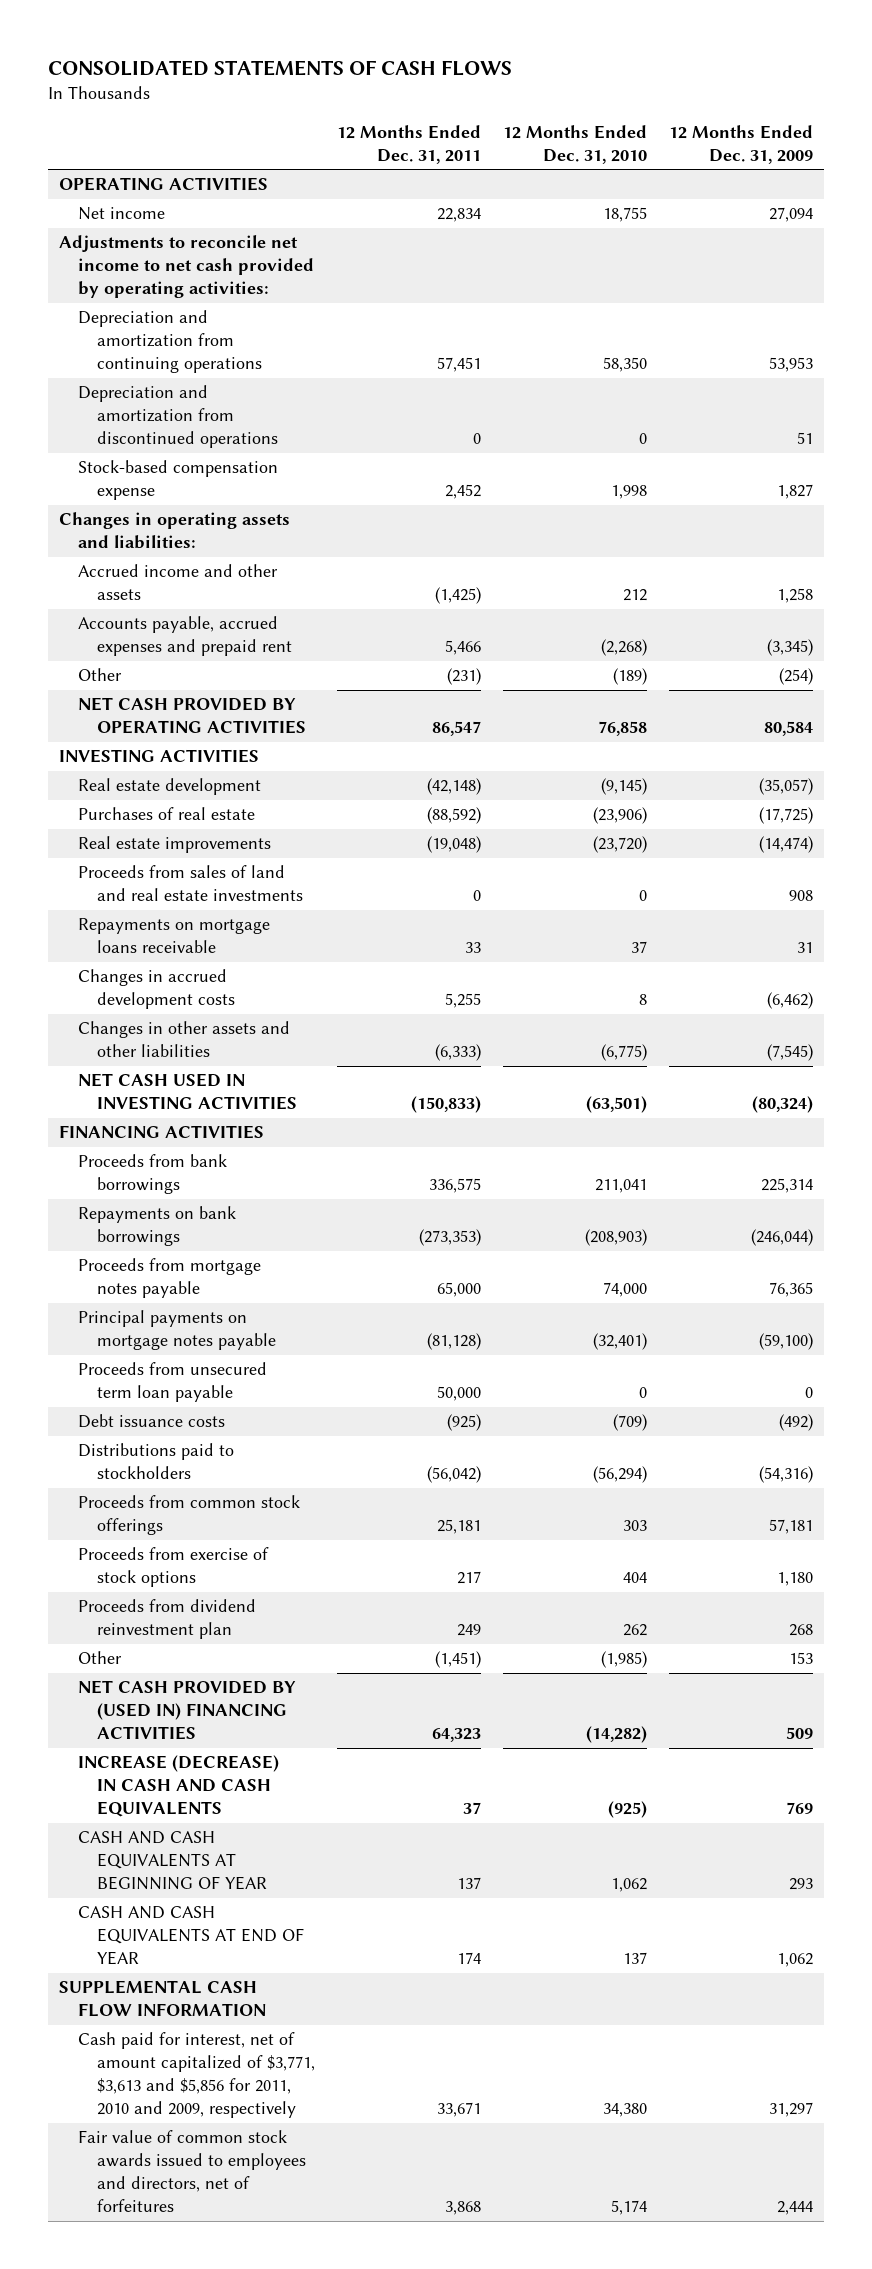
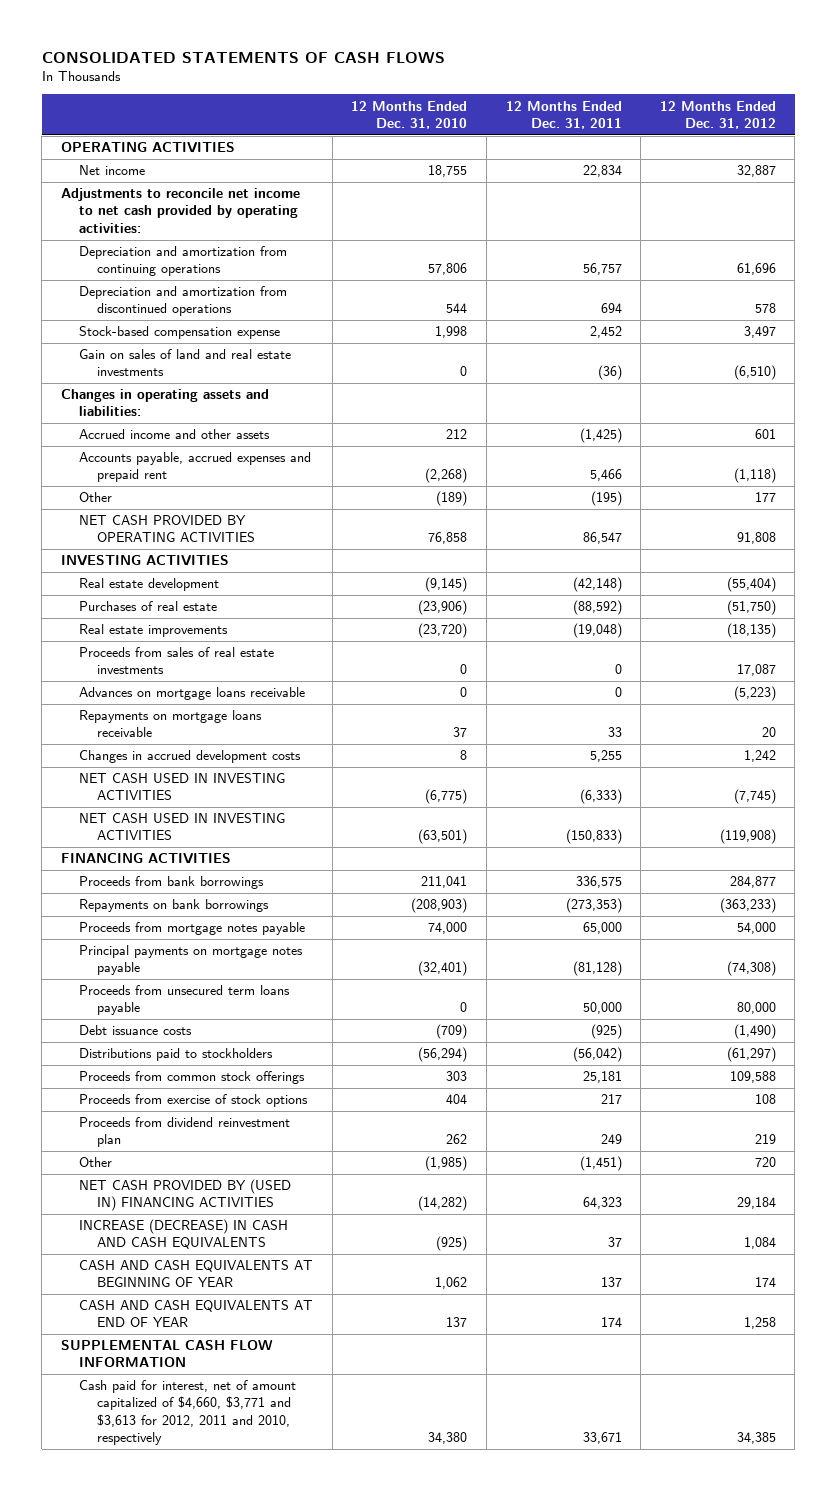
[669,124,814,164] 12 Months Ended Dec. 31, 2009 -> none
none -> [659,100,776,129] 12 Months Ended Dec. 31, 2012
[437,357,482,373] 57,451 -> [582,263,622,276] 56,757
[603,357,648,373] 58,350 -> [428,263,468,276] 57,806
[473,433,482,445] 0 -> [600,303,622,314] 694
[639,433,648,445] 0 -> [446,303,468,314] 544
none -> [78,349,291,377] Gain on sales of land and real estate investments
[447,668,482,686] (231) -> [590,491,622,507] (195)
[77,865,304,902] Proceeds from sales of land and real estate investments -> [78,647,274,675] Proceeds from sales of real estate investments
none -> [78,687,305,701] Advances on mortgage loans receivable
[77,1021,290,1058] Changes in other assets and other liabilities -> [78,773,285,801] NET CASH USED IN INVESTING ACTIVITIES
[77,1362,267,1403] Proceeds from unsecured term loan payable -> [78,985,290,1016] Proceeds from unsecured term loans payable
[77,2130,307,2212] Fair value of common stock awards issued to employees and directors, net of forfeitures -> none
[77,2032,316,2118] Cash paid for interest, net of amount capitalized of $3,771, $3,613 and $5,856 for 2011, 2010 and 2009, respectively -> [78,1380,296,1445] Cash paid for interest, net of amount capitalized of $4,660, $3,771 and $3,613 for 2012, 2011 and 2010, respectively

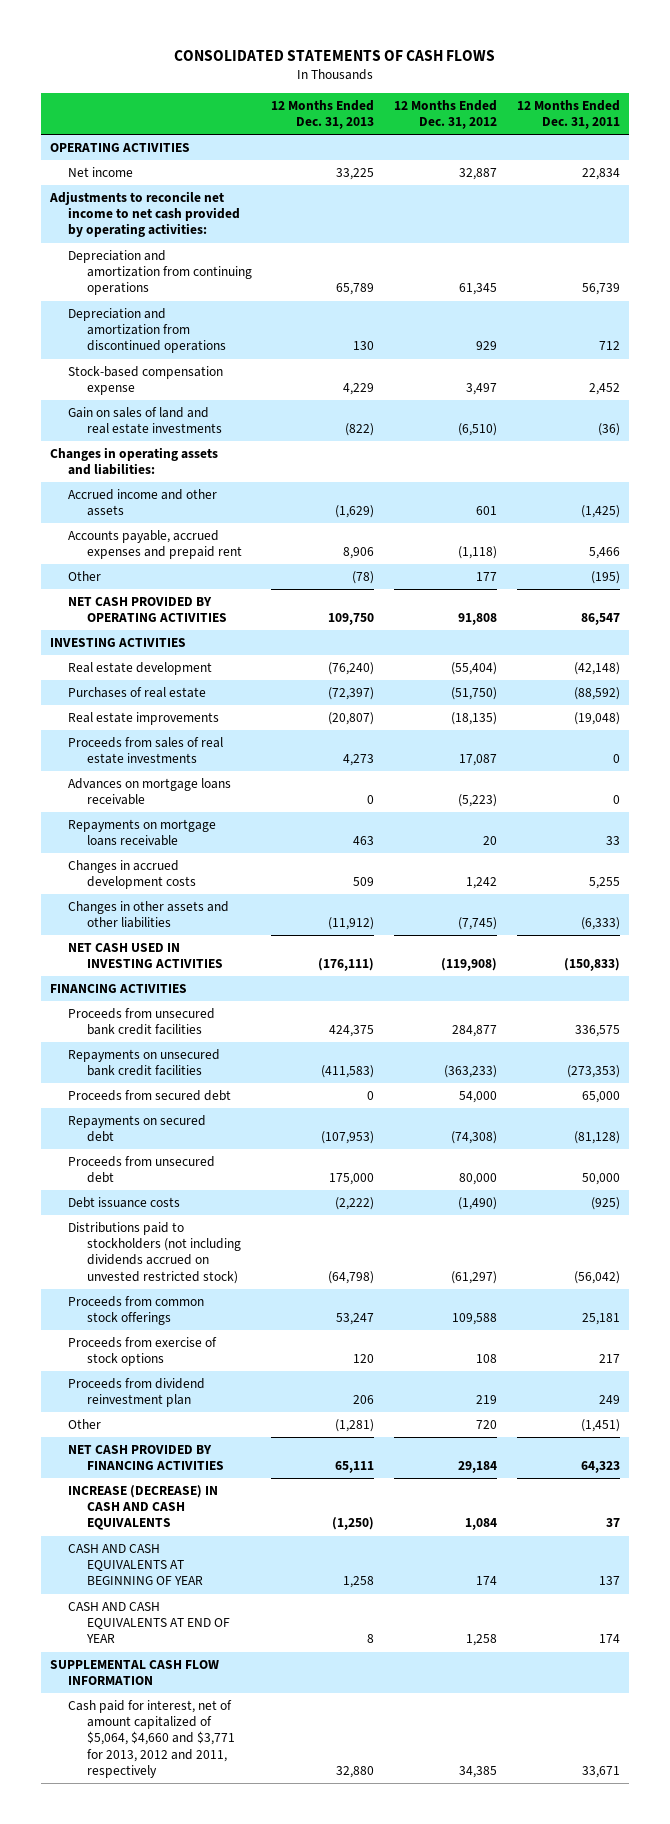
[351,100,468,129] 12 Months Ended Dec. 31, 2010 -> none
none -> [271,99,375,129] 12 Months Ended Dec. 31, 2013
[582,263,622,276] 56,757 -> [581,283,620,296] 56,739
[736,263,776,276] 61,696 -> [458,283,497,296] 61,345
[600,303,622,314] 694 -> [598,341,620,351] 712
[754,303,776,314] 578 -> [475,341,497,351] 929
[78,773,285,801] NET CASH USED IN INVESTING ACTIVITIES -> [68,901,230,929] Changes in other assets and other liabilities
[78,876,264,890] Proceeds from bank borrowings -> [68,1008,216,1036] Proceeds from unsecured bank credit facilities
[78,899,269,913] Repayments on bank borrowings -> [68,1049,221,1077] Repayments on unsecured bank credit facilities
[78,922,305,936] Proceeds from mortgage notes payable -> [68,1090,232,1102] Proceeds from secured debt
[78,945,303,976] Principal payments on mortgage notes payable -> [68,1115,207,1143] Repayments on secured debt
[78,985,290,1016] Proceeds from unsecured term loans payable -> [68,1156,216,1184] Proceeds from unsecured debt
[78,1048,273,1062] Distributions paid to stockholders -> [68,1222,241,1284] Distributions paid to stockholders (not including dividends accrued on unvested restricted stock)
[78,1179,291,1212] NET CASH PROVIDED BY (USED IN) FINANCING ACTIVITIES -> [68,1445,224,1471] NET CASH PROVIDED BY FINANCING ACTIVITIES
[78,1380,296,1445] Cash paid for interest, net of amount capitalized of $4,660, $3,771 and $3,613 for 2012, 2011 and 2010, respectively -> [68,1700,235,1778] Cash paid for interest, net of amount capitalized of $5,064, $4,660 and $3,771 for 2013, 2012 and 2011, respectively

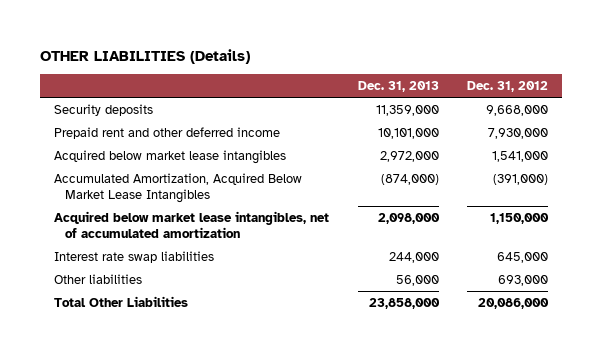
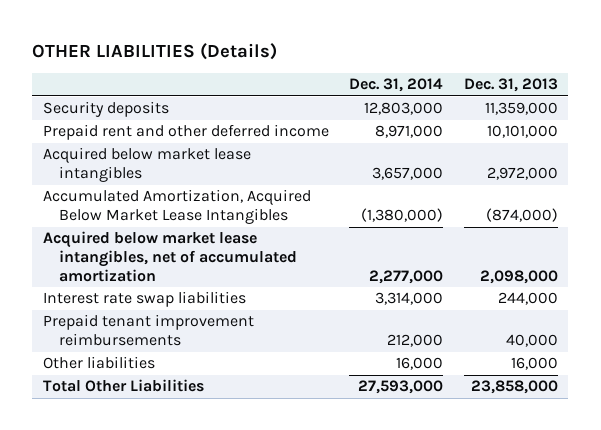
[466,80,548,92] Dec. 31, 2012 -> none
none -> [349,78,444,93] Dec. 31, 2014
none -> [42,314,254,347] Prepaid tenant improvement reimbursements
[395,275,439,287] 56,000 -> [510,357,558,371] 16,000

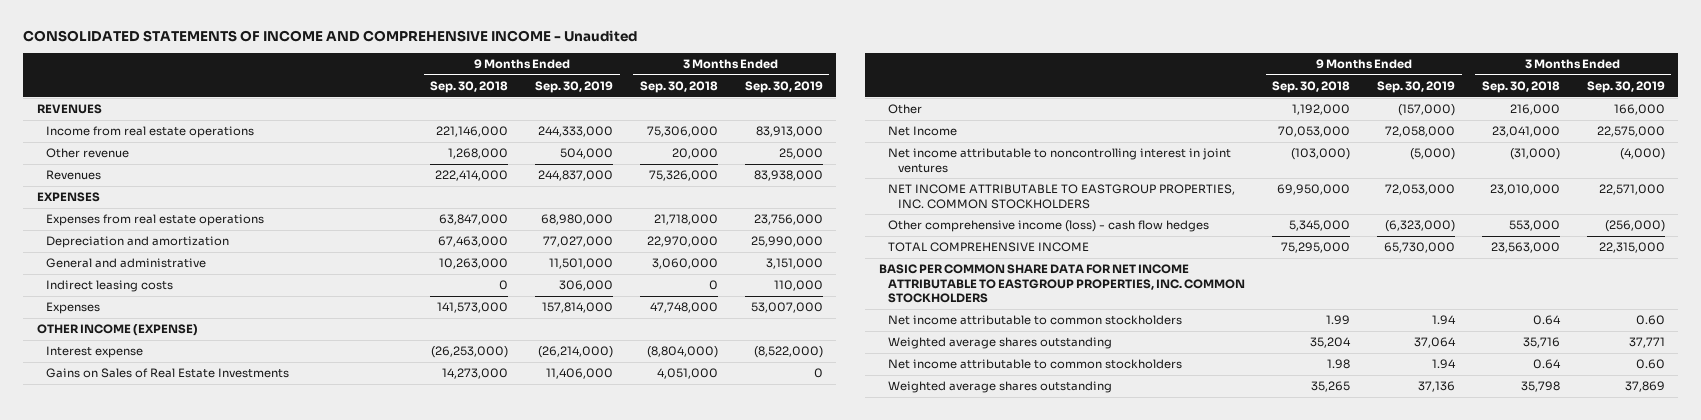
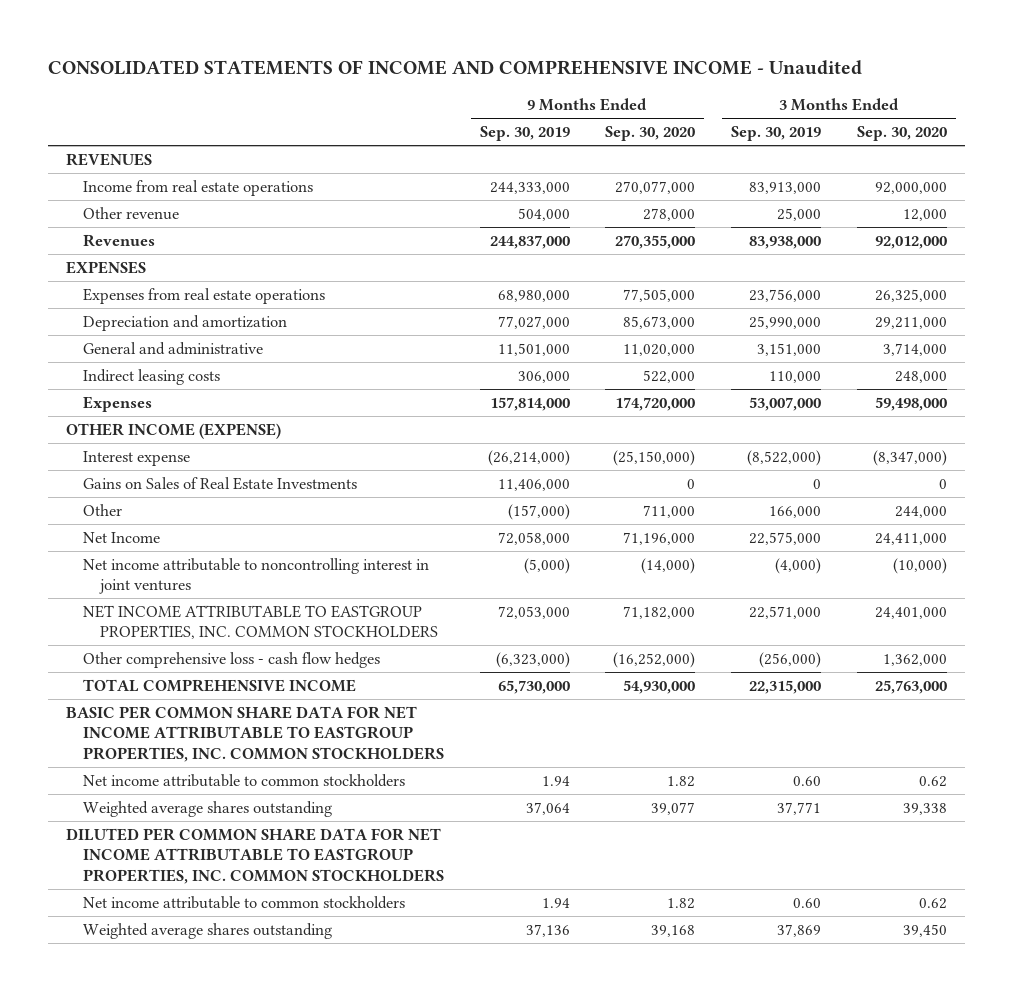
[430,81,509,94] Sep. 30, 2018 -> none
[639,81,718,94] Sep. 30, 2018 -> none
none -> [605,126,696,142] Sep. 30, 2020
none -> [856,126,947,142] Sep. 30, 2020
[888,220,1210,233] Other comprehensive income (loss) - cash flow hedges -> [82,652,380,669] Other comprehensive loss - cash flow hedges
none -> [65,828,444,884] DILUTED PER COMMON SHARE DATA FOR NET INCOME ATTRIBUTABLE TO EASTGROUP PROPERTIES, INC. COMMON STOCKHOLDERS

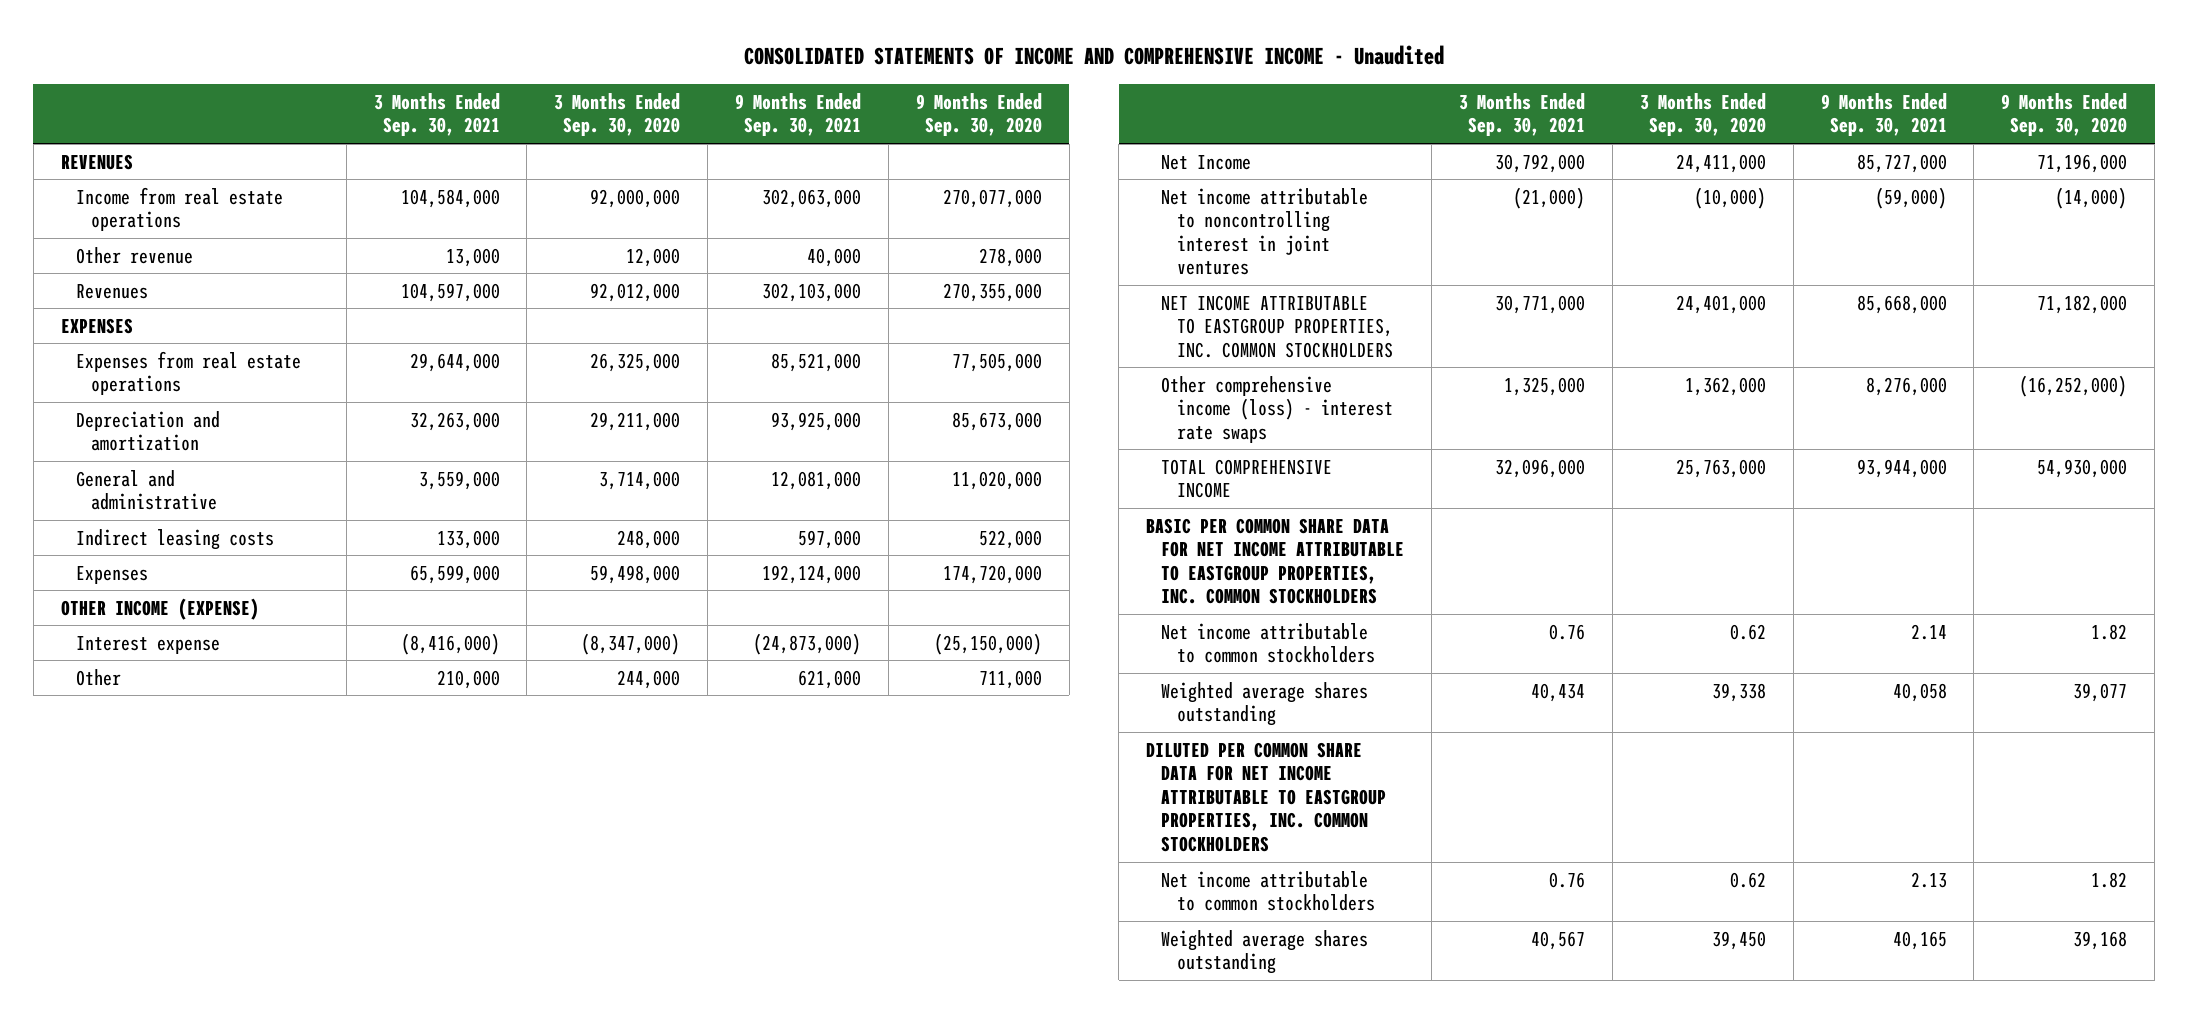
[479,126,570,142] Sep. 30, 2019 -> none
[731,126,822,142] Sep. 30, 2019 -> none
none -> [373,92,500,137] 3 Months Ended Sep. 30, 2021
none -> [734,92,861,137] 9 Months Ended Sep. 30, 2021
[82,477,357,491] Gains on Sales of Real Estate Investments -> none
[82,652,380,669] Other comprehensive loss - cash flow hedges -> [1161,375,1393,443] Other comprehensive income (loss) - interest rate swaps

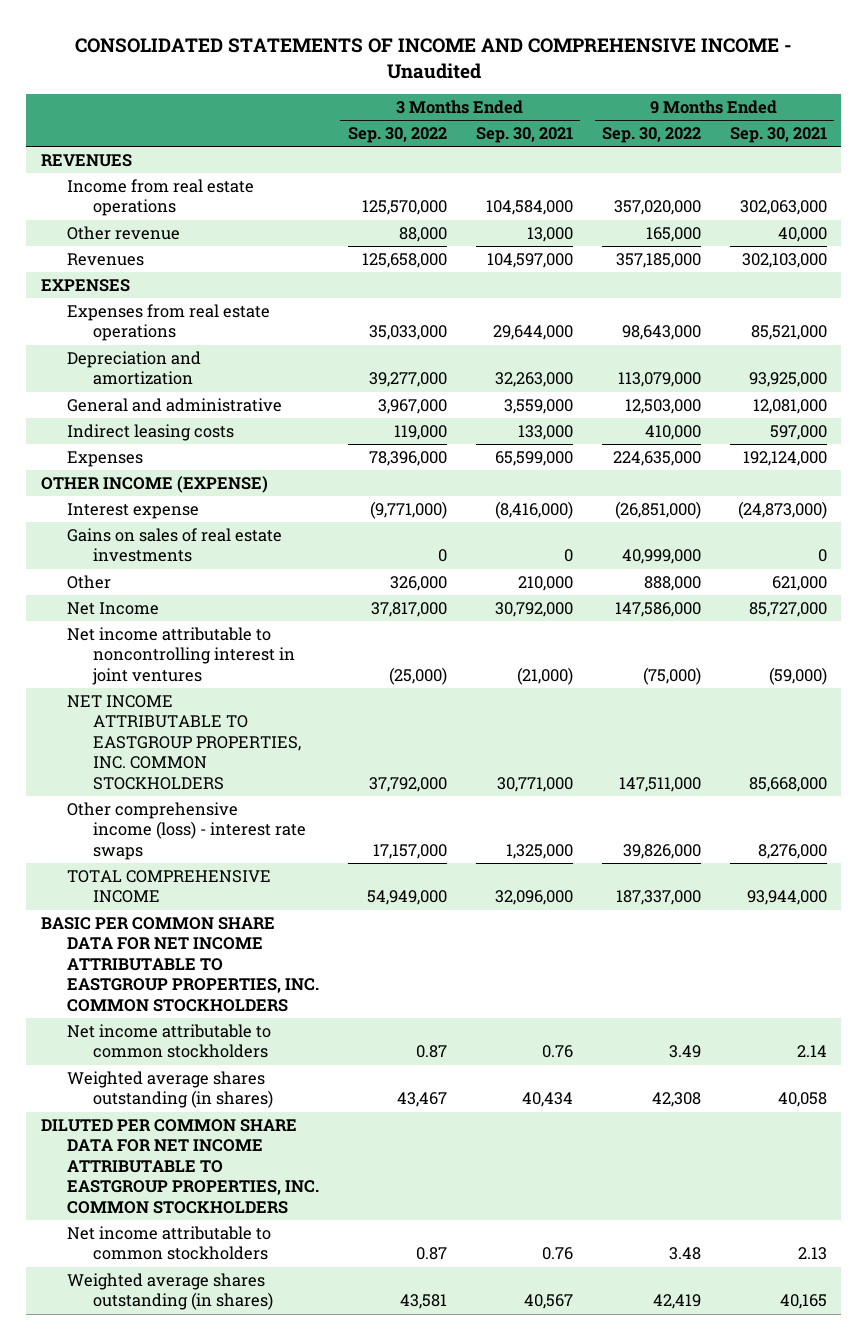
[554,92,681,137] 3 Months Ended Sep. 30, 2020 -> none
[915,92,1042,137] 9 Months Ended Sep. 30, 2020 -> none
none -> [347,127,447,144] Sep. 30, 2022
none -> [601,127,701,144] Sep. 30, 2022
none -> [66,528,282,563] Gains on sales of real estate investments
[1161,681,1369,727] Weighted average shares outstanding -> [66,1071,273,1109] Weighted average shares outstanding (in shares)
[1161,929,1369,975] Weighted average shares outstanding -> [66,1273,273,1311] Weighted average shares outstanding (in shares)

